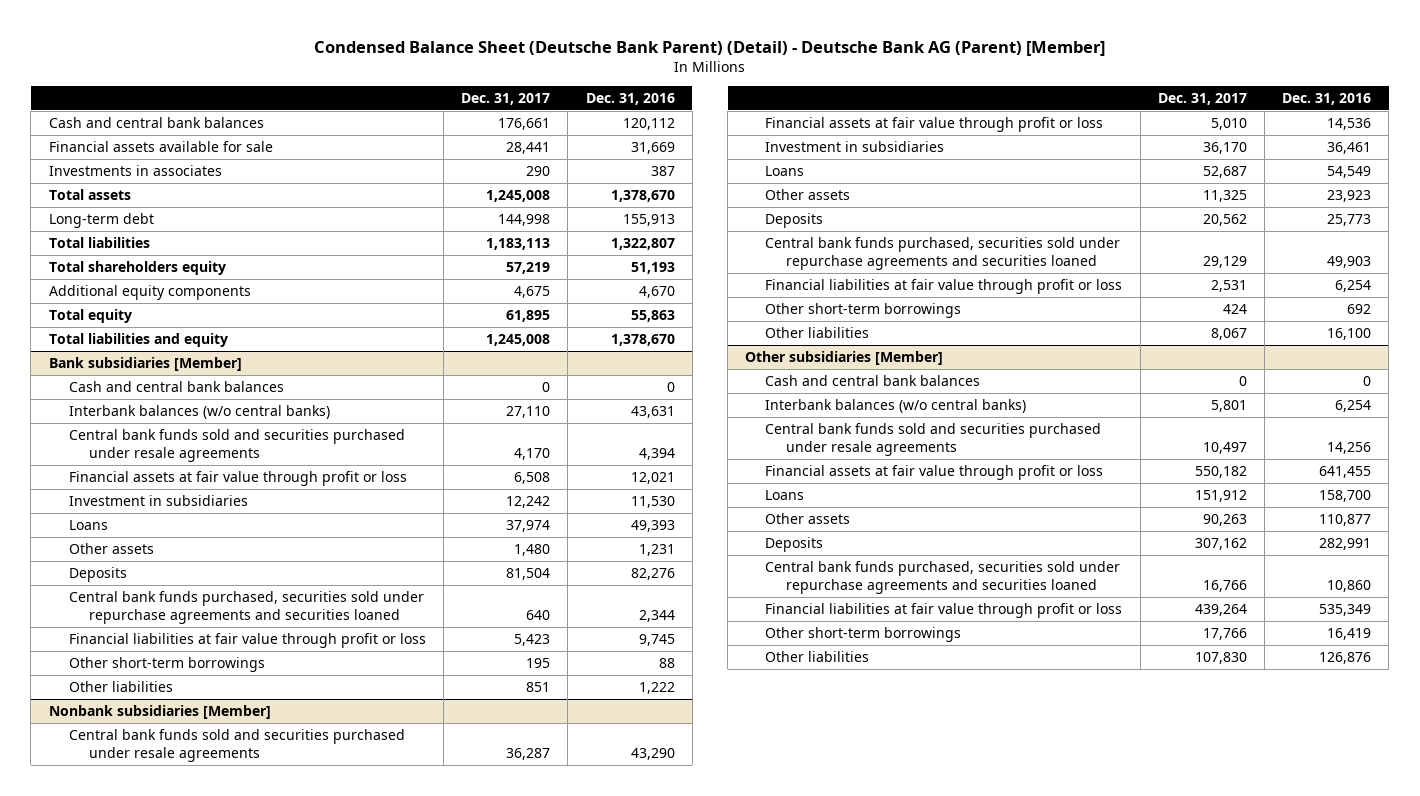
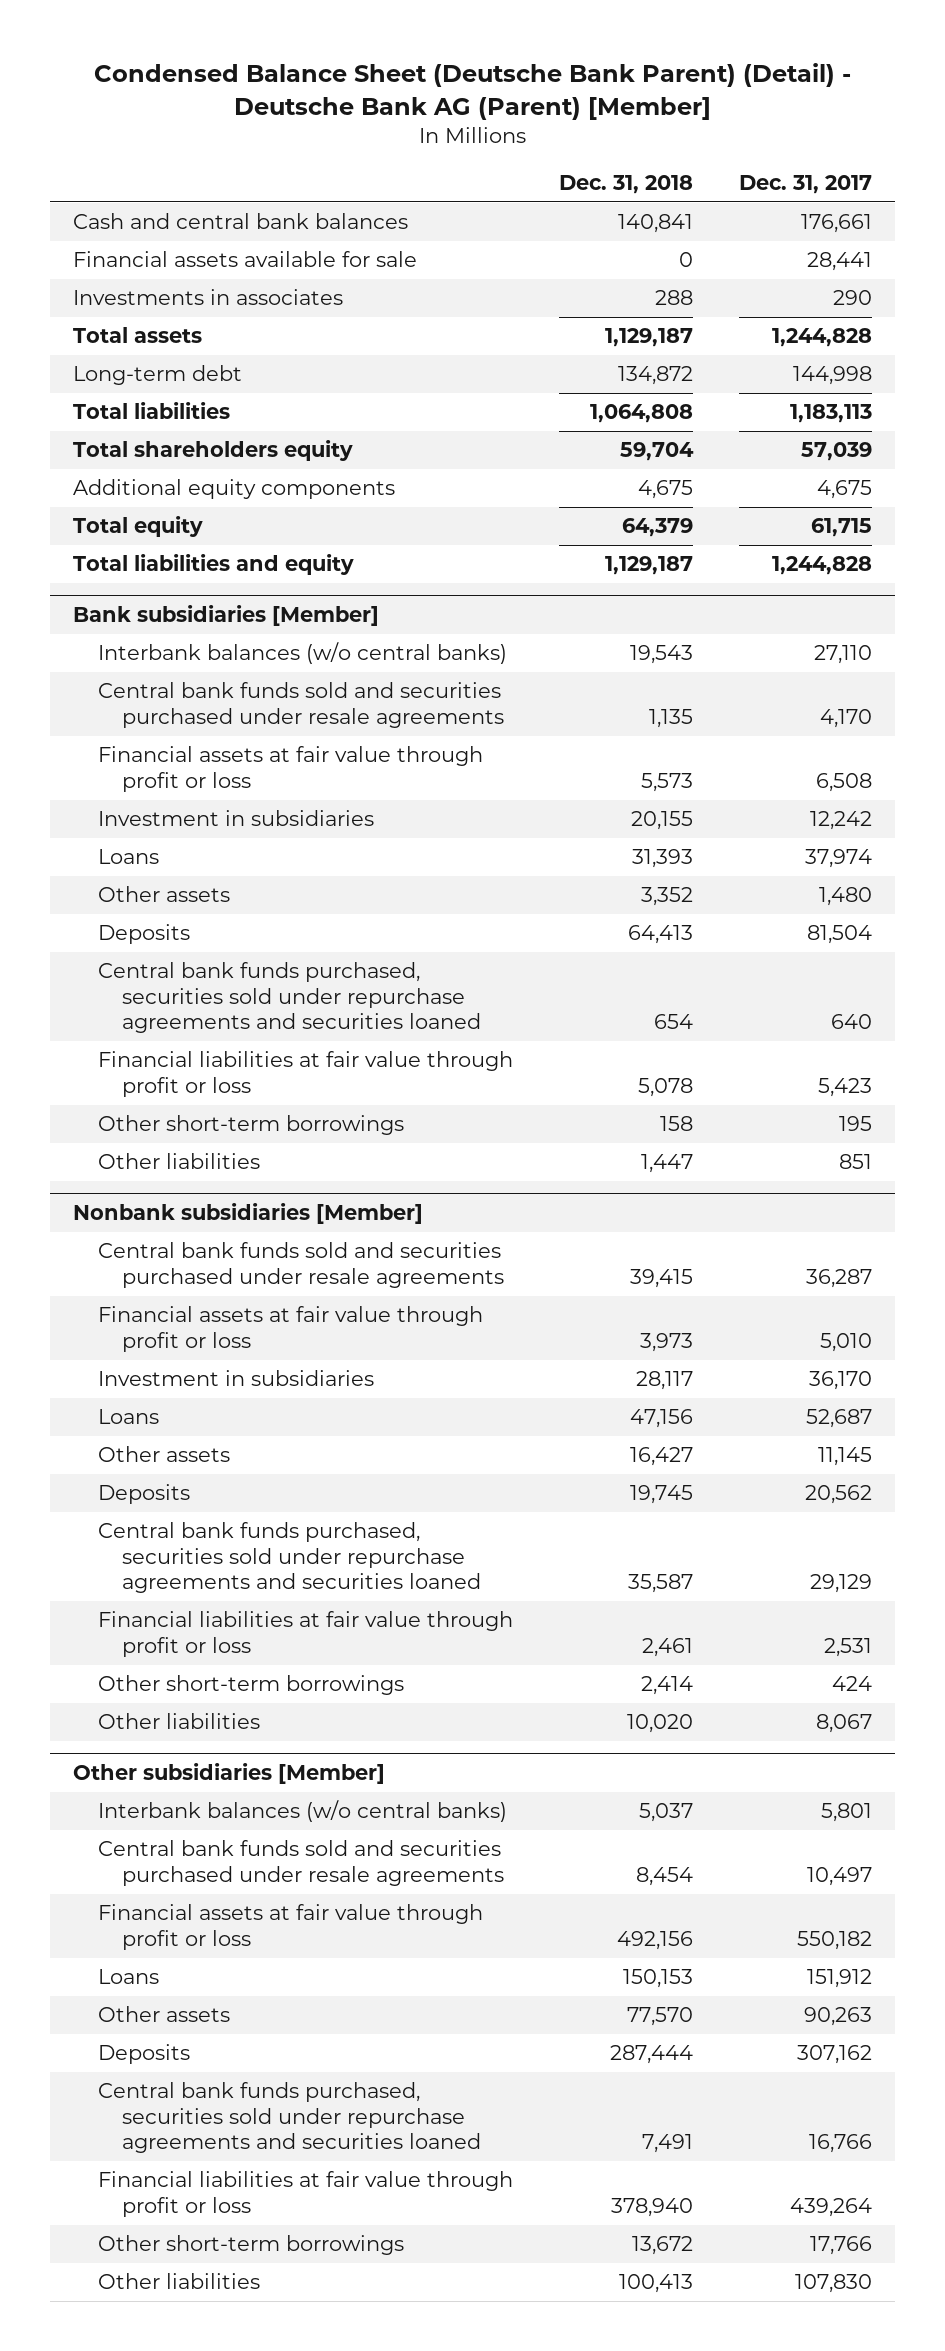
[585,93,675,106] Dec. 31, 2016 -> none
none -> [558,174,693,194] Dec. 31, 2018
[486,189,551,202] 1,245,008 -> [771,328,872,348] 1,244,828
[506,261,551,274] 57,219 -> [800,442,872,462] 57,039
[506,309,551,322] 61,895 -> [810,518,872,538] 61,715
[486,333,551,346] 1,245,008 -> [771,556,872,576] 1,244,828
[68,380,284,392] Cash and central bank balances -> none
[1202,189,1247,202] 11,325 -> [817,1447,872,1467] 11,145
[765,374,981,386] Cash and central bank balances -> none

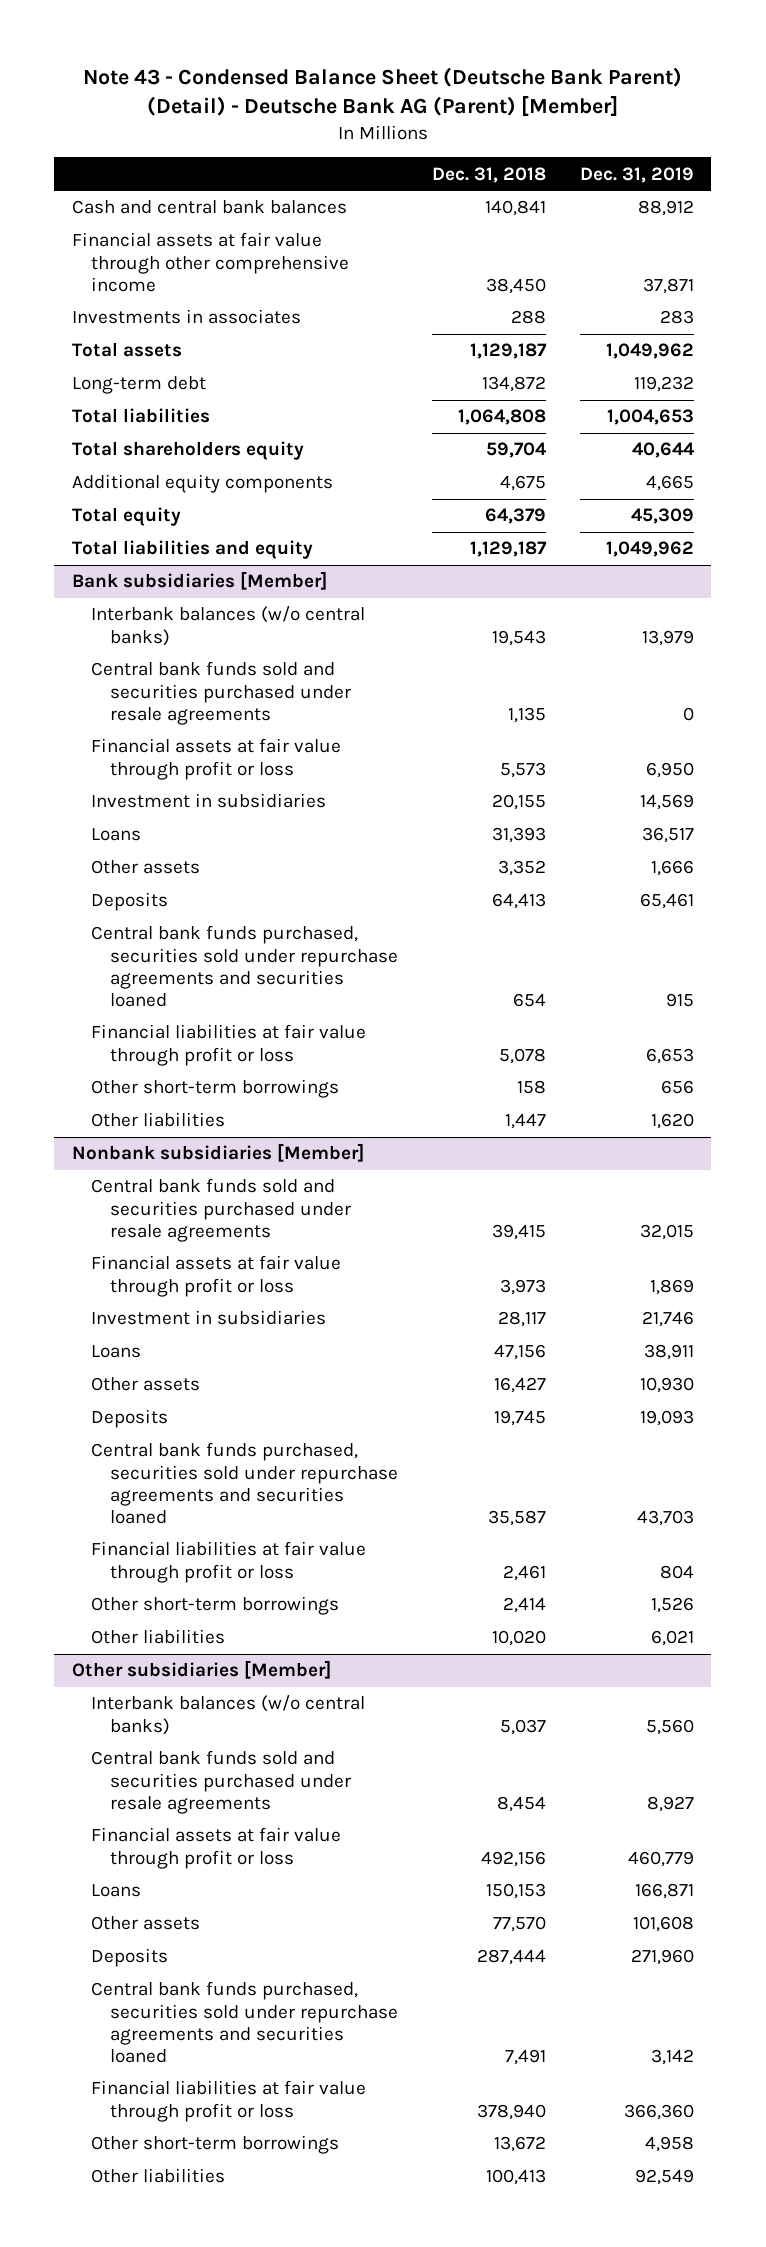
[93,63,851,120] Condensed Balance Sheet (Deutsche Bank Parent) (Detail) - Deutsche Bank AG (Parent) [Member] -> [82,66,682,118] Note 43 - Condensed Balance Sheet (Deutsche Bank Parent) (Detail) - Deutsche Bank AG (Parent) [Member]
[738,174,872,194] Dec. 31, 2017 -> none
none -> [580,166,695,183] Dec. 31, 2019
[73,251,418,268] Financial assets available for sale -> none
none -> [71,232,349,292] Financial assets at fair value through other comprehensive income

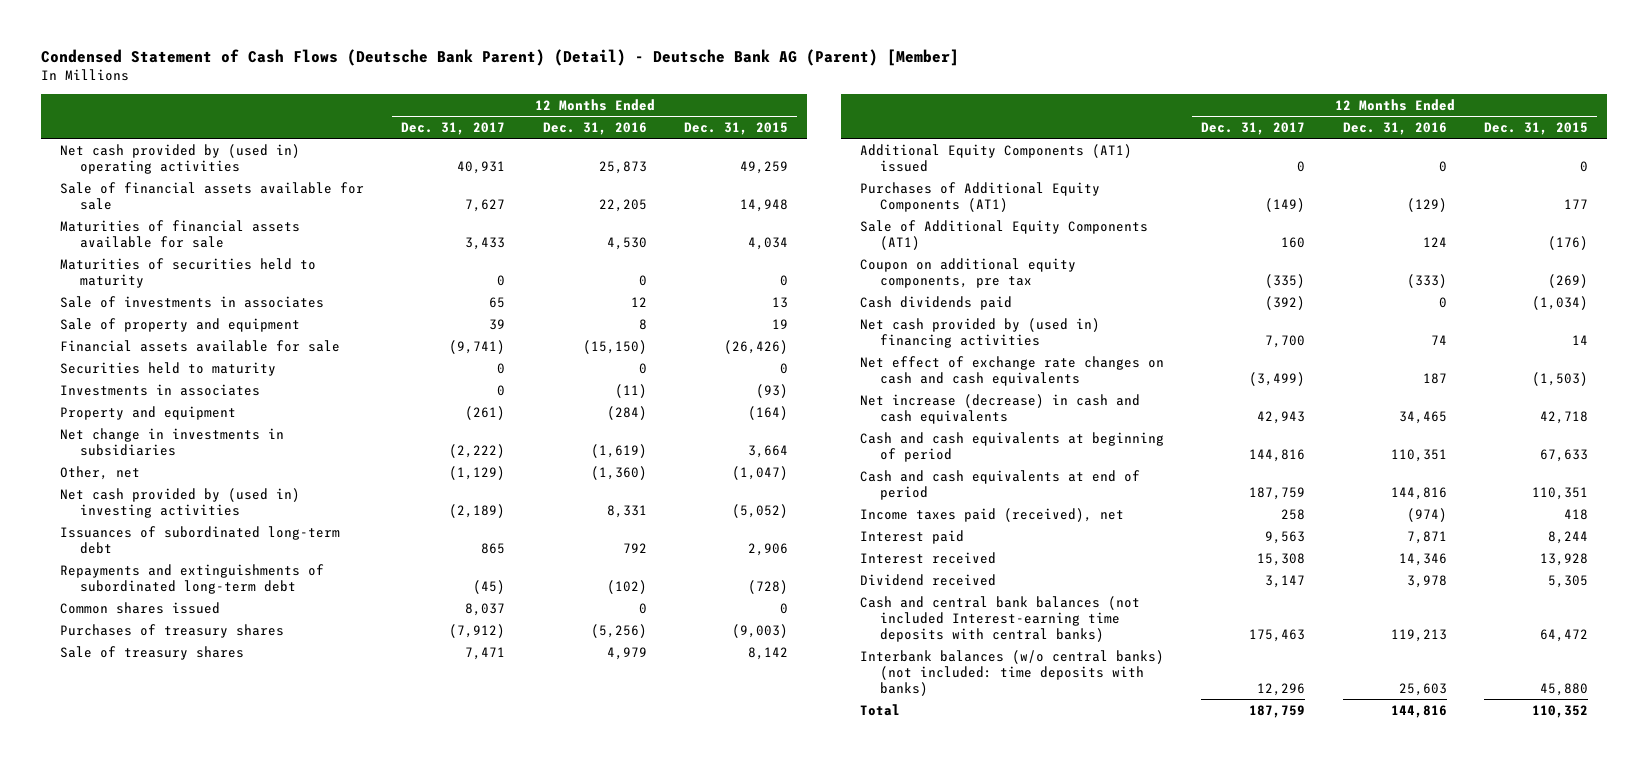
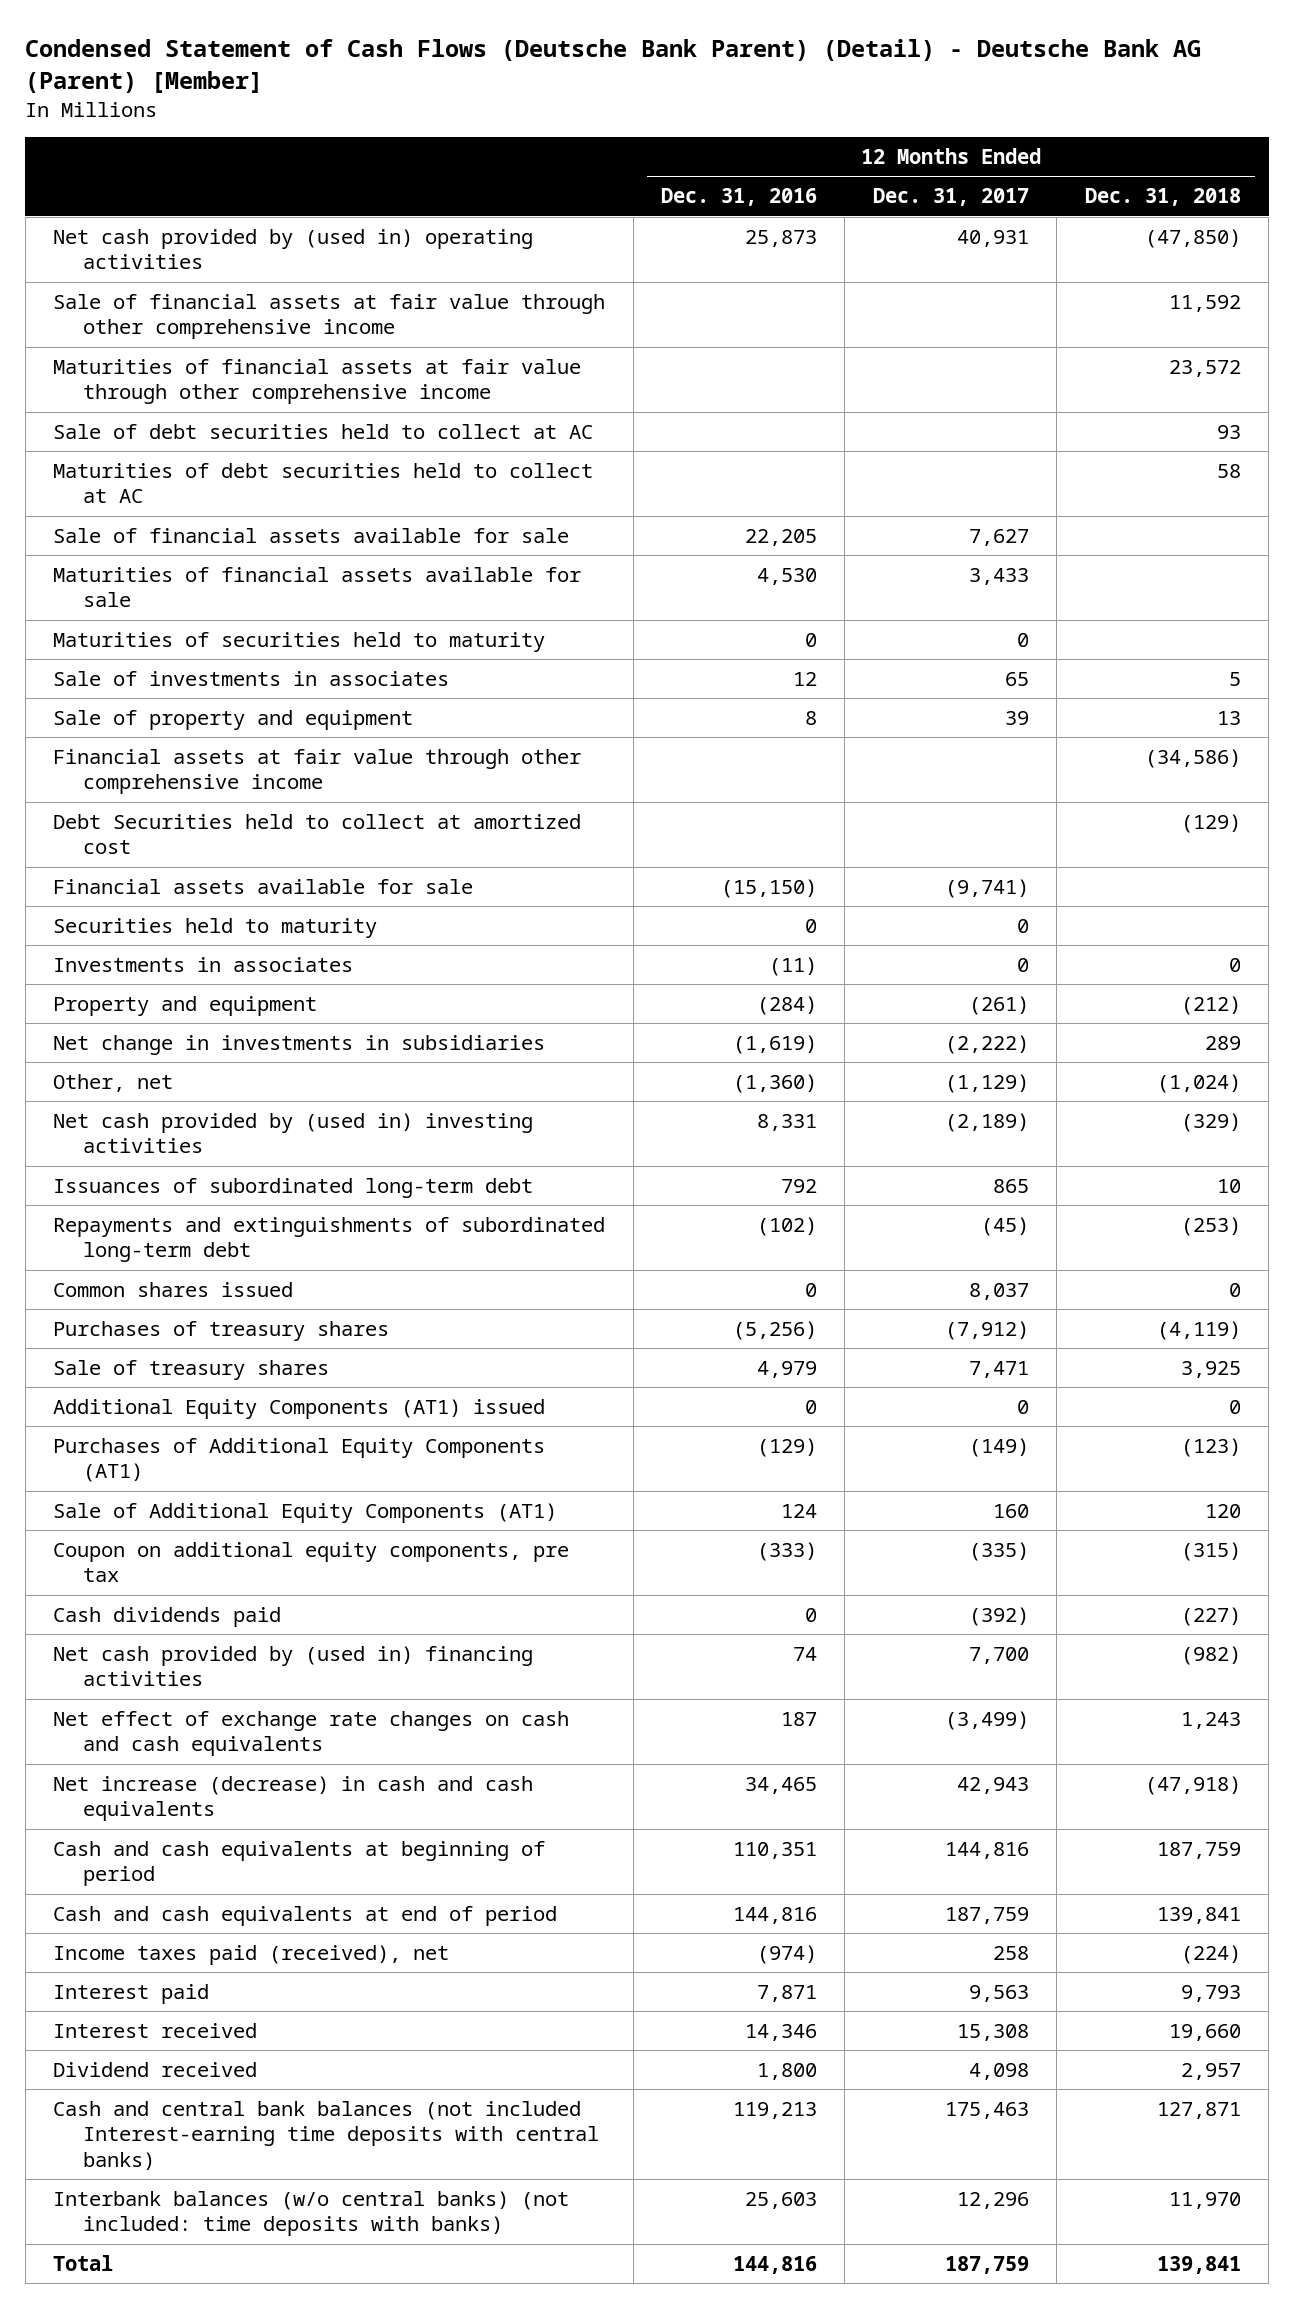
[684,121,789,135] Dec. 31, 2015 -> none
none -> [1084,188,1241,207] Dec. 31, 2018
none -> [53,294,606,340] Sale of financial assets at fair value through other comprehensive income
none -> [53,359,582,405] Maturities of financial assets at fair value through other comprehensive income
none -> [53,424,594,440] Sale of debt securities held to collect at AC
none -> [53,463,594,504] Maturities of debt securities held to collect at AC
none -> [53,749,582,795] Financial assets at fair value through other comprehensive income
none -> [53,814,582,855] Debt Securities held to collect at amortized cost
[1265,574,1306,588] 3,147 -> [968,2063,1029,2081] 4,098
[1406,574,1447,588] 3,978 -> [756,2063,817,2081] 1,800

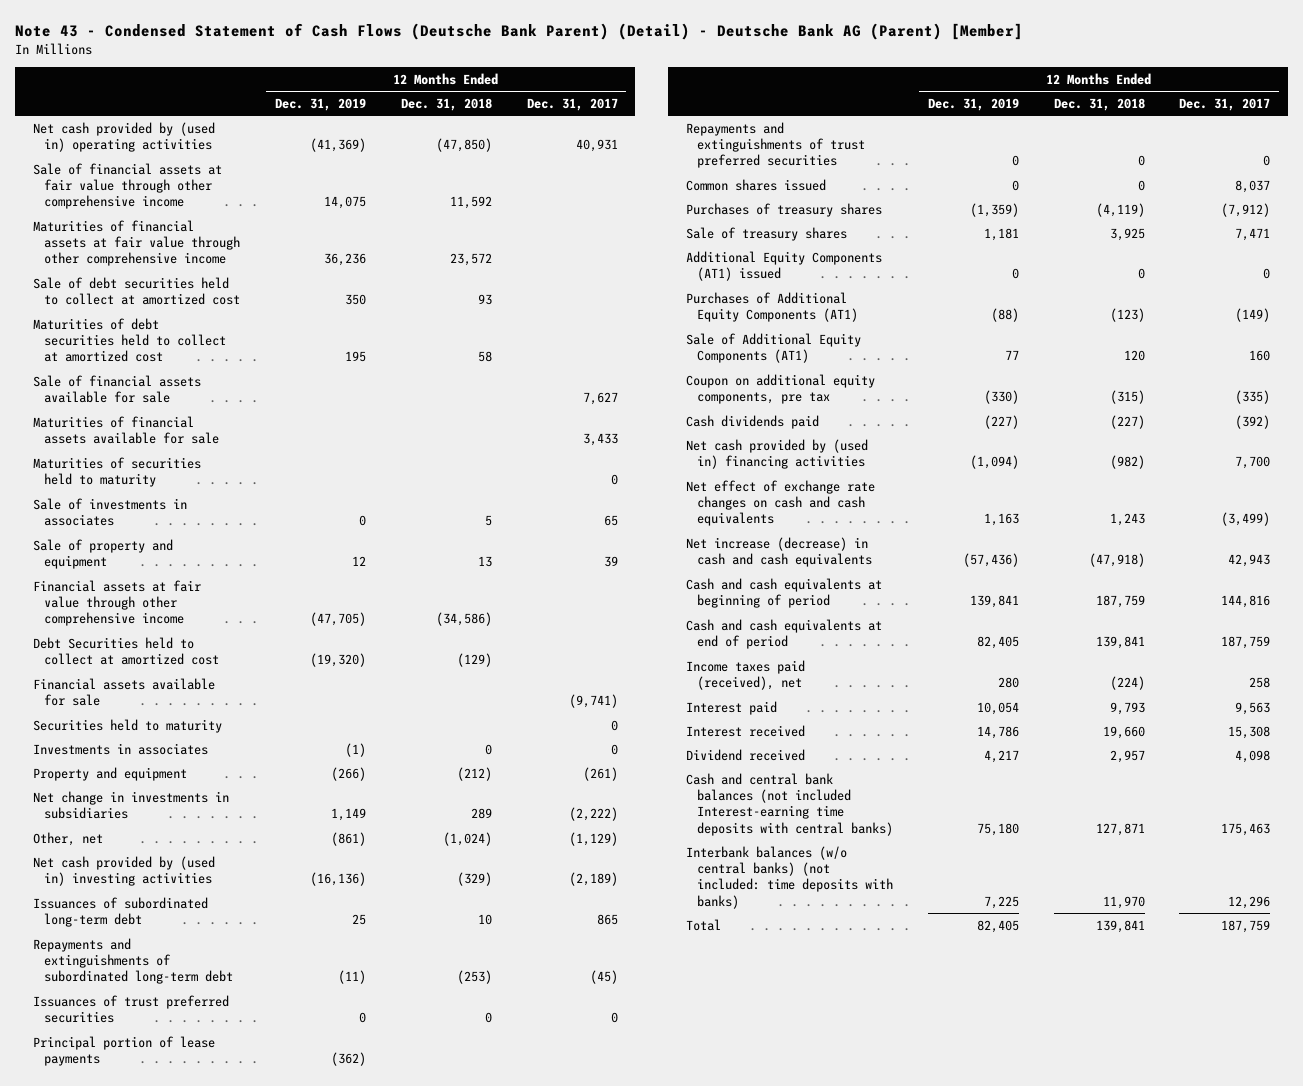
[25,39,1202,93] Condensed Statement of Cash Flows (Deutsche Bank Parent) (Detail) - Deutsche Bank AG (Parent) [Member] -> [15,22,1024,40] Note 43 - Condensed Statement of Cash Flows (Deutsche Bank Parent) (Detail) - Deutsche Bank AG (Parent) [Member]
[660,188,817,207] Dec. 31, 2016 -> none
none -> [275,97,367,111] Dec. 31, 2019
[53,424,594,440] Sale of debt securities held to collect at AC -> [32,276,241,306] Sale of debt securities held to collect at amortized cost
[53,463,594,504] Maturities of debt securities held to collect at AC -> [32,317,227,363] Maturities of debt securities held to collect at amortized cost
none -> [32,994,229,1024] Issuances of trust preferred securities
none -> [32,1035,215,1067] Principal portion of lease payments
none -> [685,121,865,169] Repayments and extinguishments of trust preferred securities

